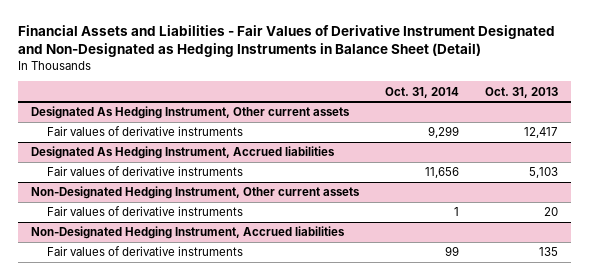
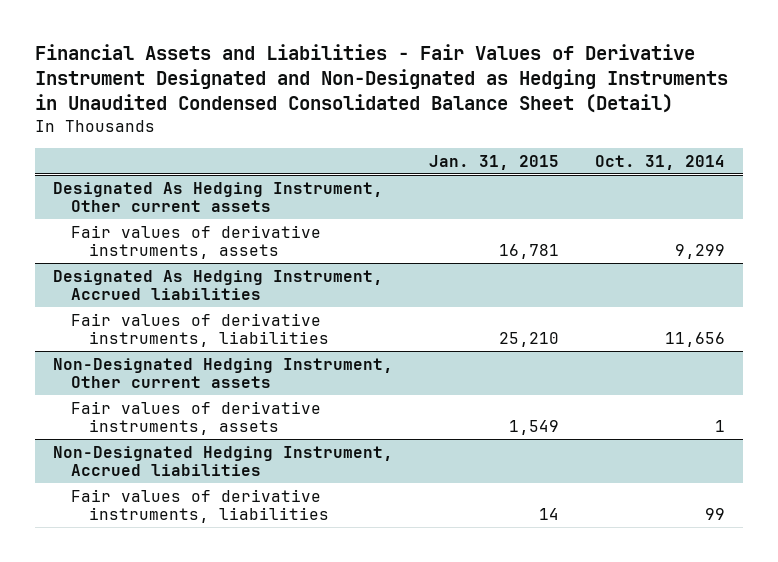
[17,24,555,57] Financial Assets and Liabilities - Fair Values of Derivative Instrument Designated and Non-Designated as Hedging Instruments in Balance Sheet (Detail) -> [34,44,728,114] Financial Assets and Liabilities - Fair Values of Derivative Instrument Designated and Non-Designated as Hedging Instruments in Unaudited Condensed Consolidated Balance Sheet (Detail)
[485,86,559,98] Oct. 31, 2013 -> none
none -> [429,154,560,170] Jan. 31, 2015
[47,126,244,137] Fair values of derivative instruments -> [71,224,322,260] Fair values of derivative instruments, assets
[47,166,244,177] Fair values of derivative instruments -> [71,312,330,348] Fair values of derivative instruments, liabilities
[47,206,244,217] Fair values of derivative instruments -> [71,400,322,436] Fair values of derivative instruments, assets
[47,246,244,257] Fair values of derivative instruments -> [71,488,330,524] Fair values of derivative instruments, liabilities

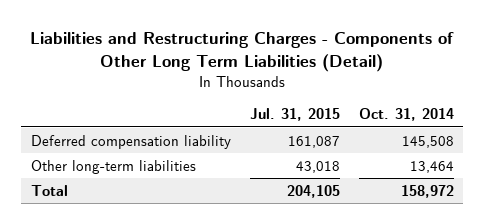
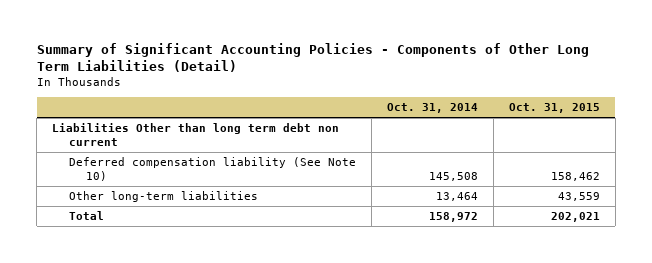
[30,31,455,72] Liabilities and Restructuring Charges - Components of Other Long Term Liabilities (Detail) -> [36,42,589,73] Summary of Significant Accounting Policies - Components of Other Long Term Liabilities (Detail)
[249,108,340,122] Jul. 31, 2015 -> none
none -> [509,103,601,114] Oct. 31, 2015
none -> [51,123,339,146] Liabilities Other than long term debt non current
[30,134,231,149] Deferred compensation liability -> [69,157,357,181] Deferred compensation liability (See Note 10)

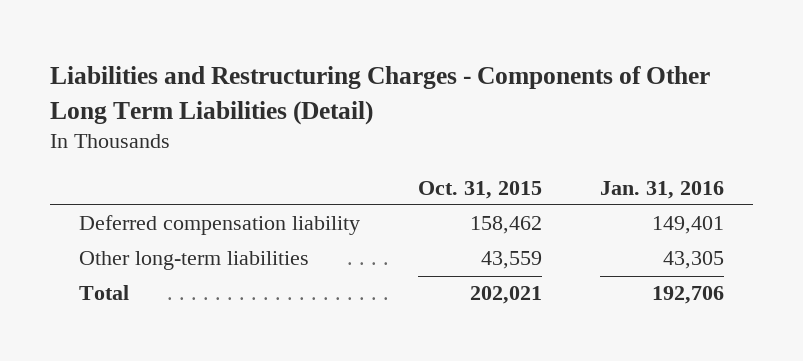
[36,42,589,73] Summary of Significant Accounting Policies - Components of Other Long Term Liabilities (Detail) -> [50,66,711,125] Liabilities and Restructuring Charges - Components of Other Long Term Liabilities (Detail)
[387,103,479,114] Oct. 31, 2014 -> none
none -> [600,180,725,199] Jan. 31, 2016
[51,123,339,146] Liabilities Other than long term debt non current -> none
[69,157,357,181] Deferred compensation liability (See Note 10) -> [79,215,361,236] Deferred compensation liability

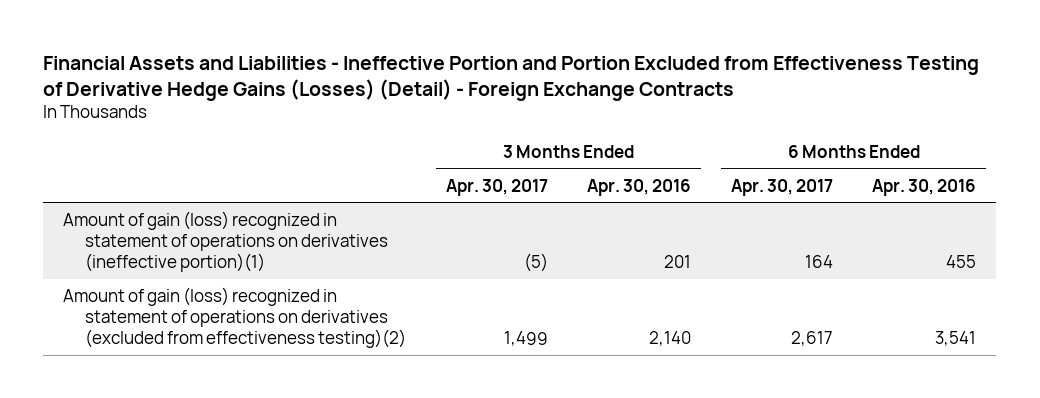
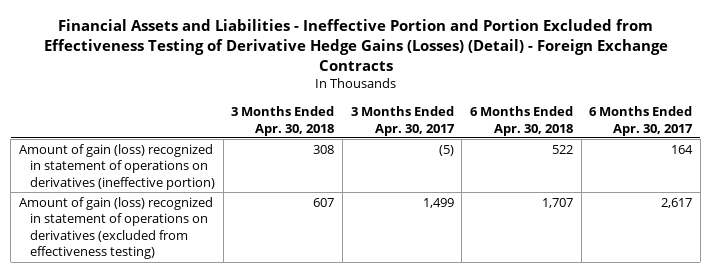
[587,178,692,196] Apr. 30, 2016 -> none
[872,178,977,196] Apr. 30, 2016 -> none
none -> [231,105,335,136] 3 Months Ended Apr. 30, 2018
none -> [469,105,573,136] 6 Months Ended Apr. 30, 2018
[63,210,389,273] Amount of gain (loss) recognized in statement of operations on derivatives (ineffective portion)(1) -> [19,143,215,190] Amount of gain (loss) recognized in statement of operations on derivatives (ineffective portion)
[63,286,407,349] Amount of gain (loss) recognized in statement of operations on derivatives (excluded from effectiveness testing)(2) -> [19,196,214,260] Amount of gain (loss) recognized in statement of operations on derivatives (excluded from effectiveness testing)

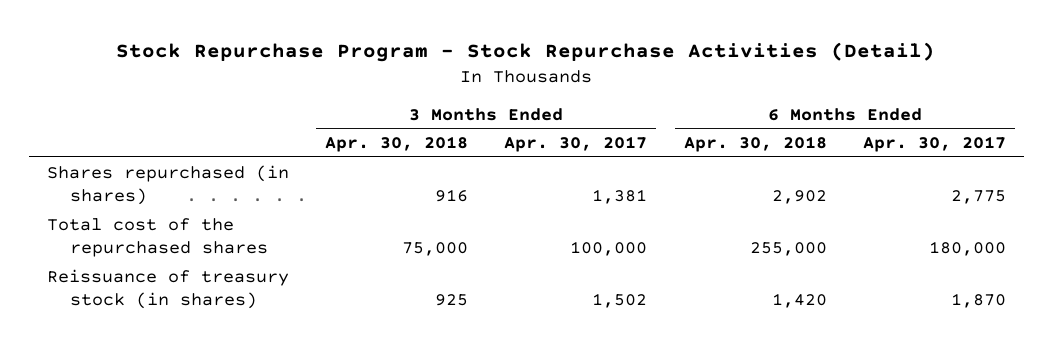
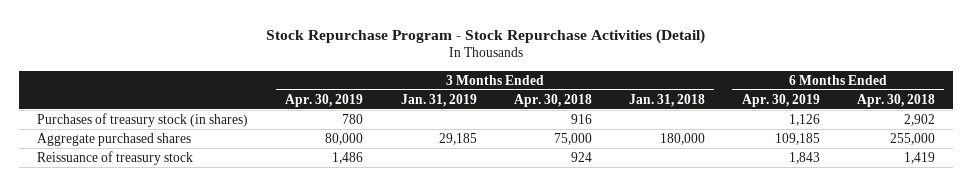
[504,136,648,153] Apr. 30, 2017 -> none
[863,136,1007,153] Apr. 30, 2017 -> none
none -> [285,93,364,107] Apr. 30, 2019
none -> [400,93,477,107] Jan. 31, 2019
none -> [628,93,705,107] Jan. 31, 2018
none -> [741,93,820,107] Apr. 30, 2019
[46,164,289,206] Shares repurchased (in shares) -> [37,112,249,127] Purchases of treasury stock (in shares)
[46,217,268,258] Total cost of the repurchased shares -> [37,132,192,146] Aggregate purchased shares
[46,268,289,310] Reissuance of treasury stock (in shares) -> [37,150,194,165] Reissuance of treasury stock
[435,294,469,307] 925 -> [570,151,592,162] 924
[771,293,827,309] 1,420 -> [903,151,935,164] 1,419

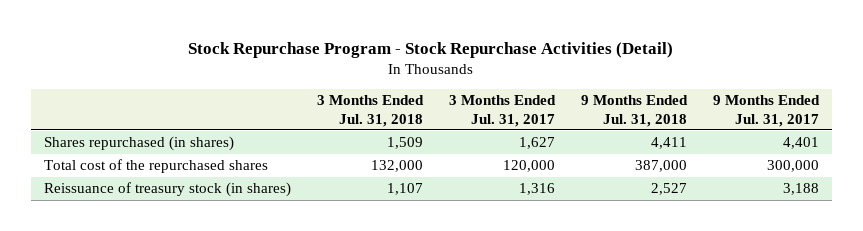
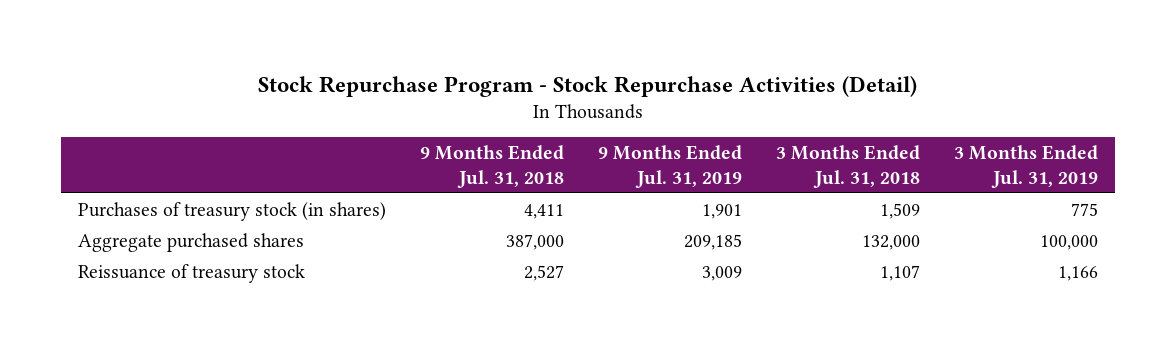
[448,95,556,127] 3 Months Ended Jul. 31, 2017 -> none
[712,95,820,127] 9 Months Ended Jul. 31, 2017 -> none
none -> [598,144,743,188] 9 Months Ended Jul. 31, 2019
none -> [953,144,1098,188] 3 Months Ended Jul. 31, 2019
[43,136,234,152] Shares repurchased (in shares) -> [78,201,387,221] Purchases of treasury stock (in shares)
[43,159,268,174] Total cost of the repurchased shares -> [78,232,305,252] Aggregate purchased shares
[43,182,291,198] Reissuance of treasury stock (in shares) -> [78,263,306,283] Reissuance of treasury stock

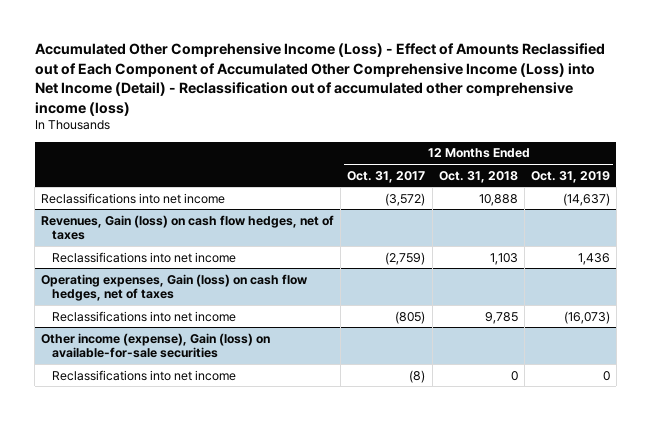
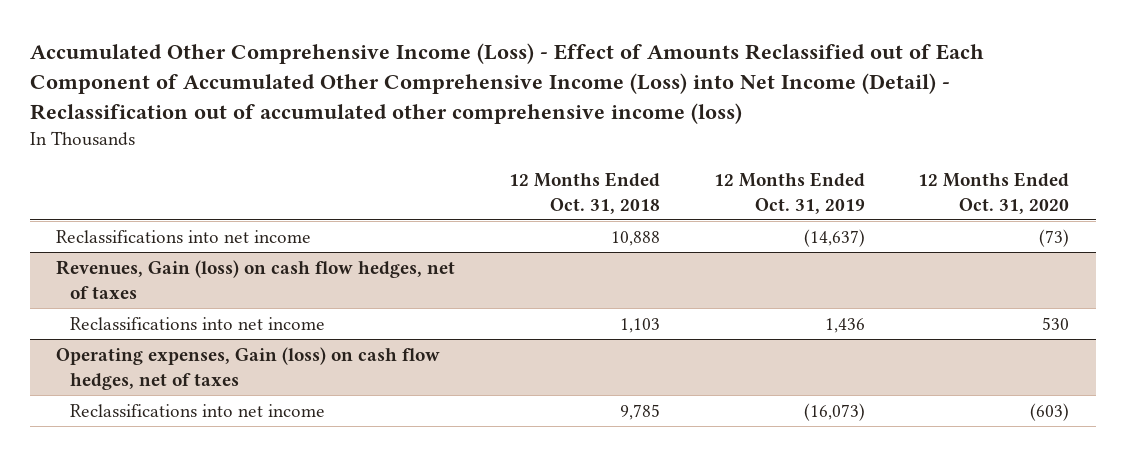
[347,170,426,183] Oct. 31, 2017 -> none
none -> [918,171,1070,214] 12 Months Ended Oct. 31, 2020
[41,332,271,359] Other income (expense), Gain (loss) on available-for-sale securities -> none
[51,369,236,381] Reclassifications into net income -> none

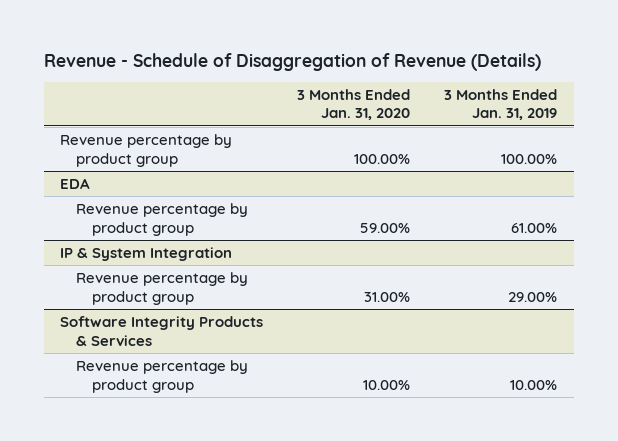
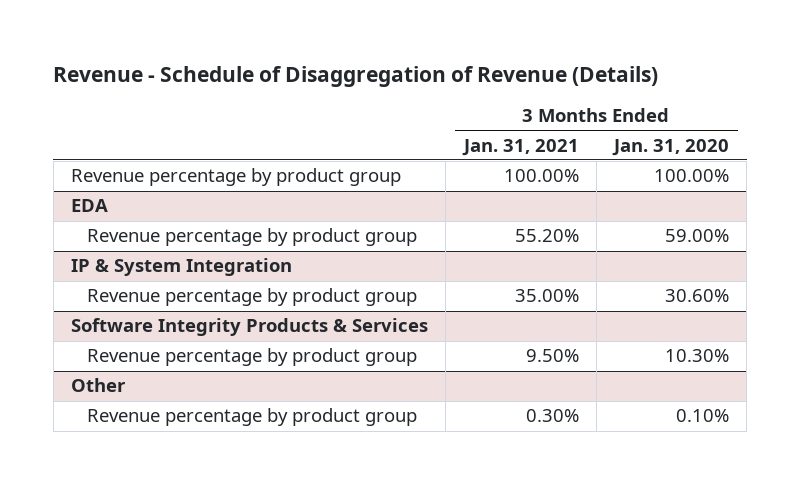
[444,88,558,121] 3 Months Ended Jan. 31, 2019 -> none
none -> [461,138,579,156] Jan. 31, 2021
[364,291,411,302] 31.00% -> [665,289,730,303] 30.60%
[363,379,411,390] 10.00% -> [665,349,730,363] 10.30%
none -> [71,378,127,393] Other
none -> [87,408,418,427] Revenue percentage by product group

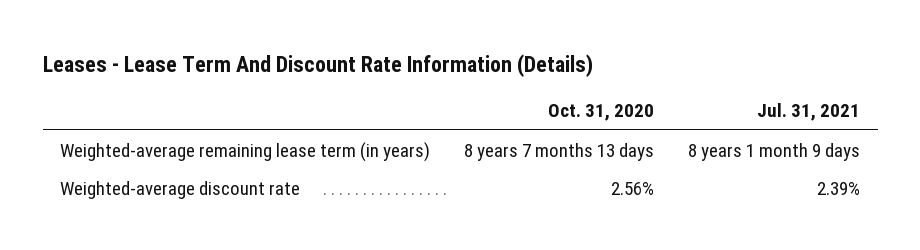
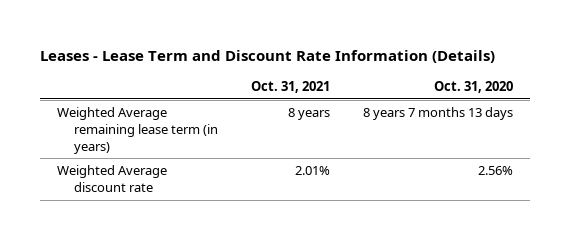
[42,54,593,78] Leases - Lease Term And Discount Rate Information (Details) -> [40,49,496,63] Leases - Lease Term and Discount Rate Information (Details)
[757,103,861,122] Jul. 31, 2021 -> none
none -> [250,81,330,94] Oct. 31, 2021
[59,141,430,162] Weighted-average remaining lease term (in years) -> [57,107,218,154] Weighted Average remaining lease term (in years)
[59,180,300,199] Weighted-average discount rate -> [57,165,168,192] Weighted Average discount rate

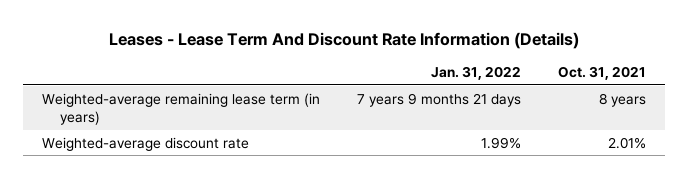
[40,49,496,63] Leases - Lease Term and Discount Rate Information (Details) -> [109,32,580,50] Leases - Lease Term And Discount Rate Information (Details)
[434,81,514,94] Oct. 31, 2020 -> none
none -> [431,65,522,80] Jan. 31, 2022
[57,107,218,154] Weighted Average remaining lease term (in years) -> [41,92,320,125] Weighted-average remaining lease term (in years)
[57,165,168,192] Weighted Average discount rate -> [41,136,249,151] Weighted-average discount rate

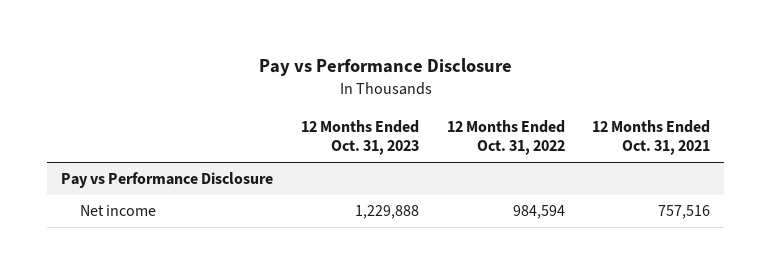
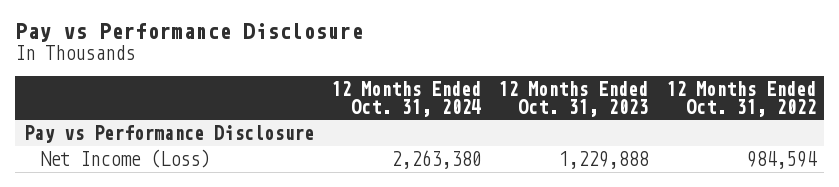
[592,119,711,156] 12 Months Ended Oct. 31, 2021 -> none
none -> [330,80,481,117] 12 Months Ended Oct. 31, 2024
[80,205,157,217] Net income -> [39,148,210,168] Net Income (Loss)

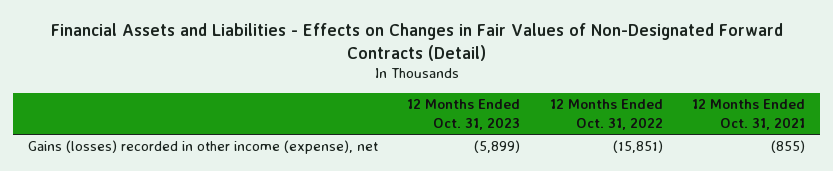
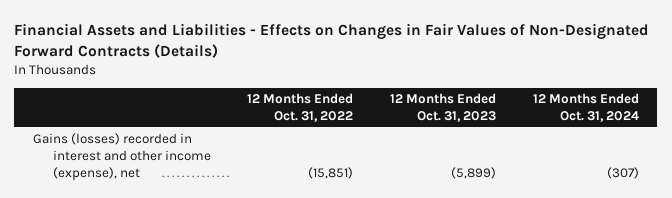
[50,22,783,61] Financial Assets and Liabilities - Effects on Changes in Fair Values of Non-Designated Forward Contracts (Detail) -> [14,23,650,59] Financial Assets and Liabilities - Effects on Changes in Fair Values of Non-Designated Forward Contracts (Details)
[692,99,806,131] 12 Months Ended Oct. 31, 2021 -> none
none -> [532,93,639,122] 12 Months Ended Oct. 31, 2024
[27,140,378,155] Gains (losses) recorded in other income (expense), net -> [32,133,211,182] Gains (losses) recorded in interest and other income (expense), net

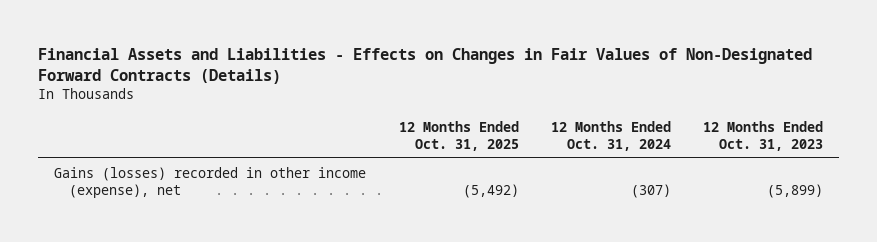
[247,93,354,122] 12 Months Ended Oct. 31, 2022 -> none
none -> [398,120,519,151] 12 Months Ended Oct. 31, 2025
[32,133,211,182] Gains (losses) recorded in interest and other income (expense), net -> [54,166,367,198] Gains (losses) recorded in other income (expense), net

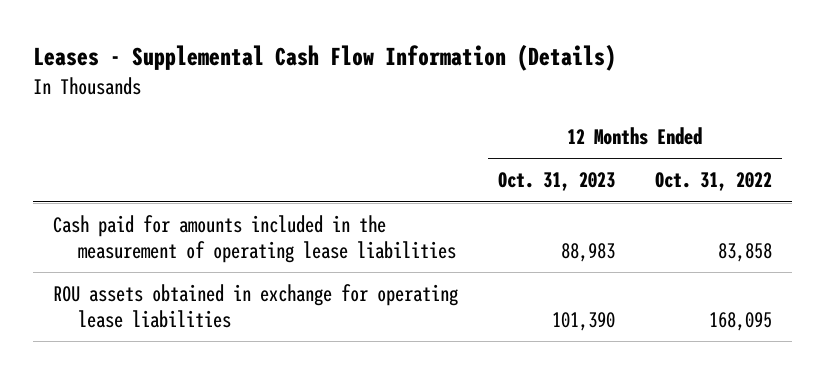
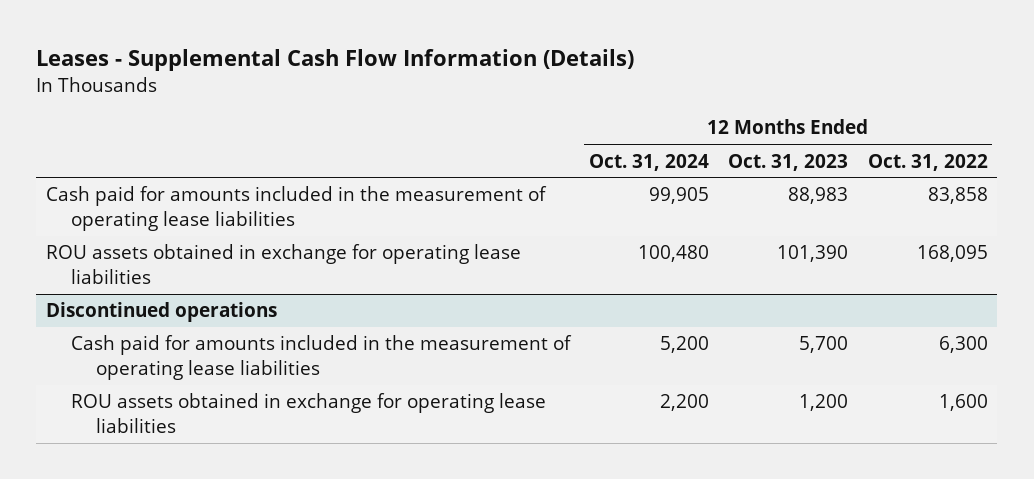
none -> [589,153,710,171] Oct. 31, 2024
none -> [45,302,277,323] Discontinued operations
none -> [70,335,572,380] Cash paid for amounts included in the measurement of operating lease liabilities
none -> [70,393,546,433] ROU assets obtained in exchange for operating lease liabilities

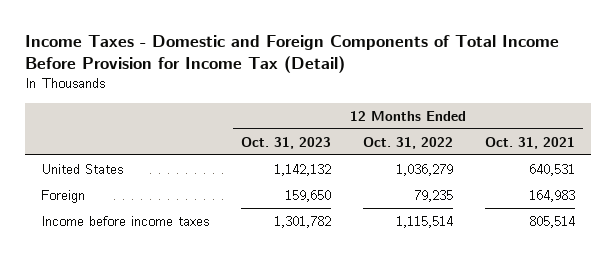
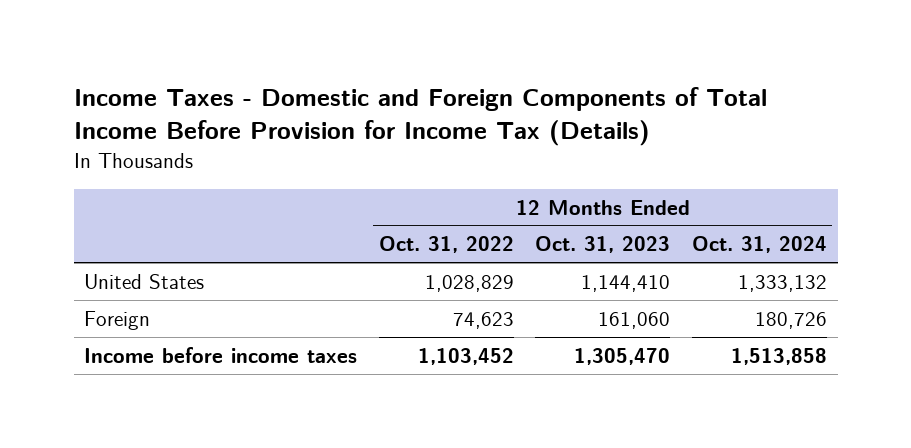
[25,35,560,74] Income Taxes - Domestic and Foreign Components of Total Income Before Provision for Income Tax (Detail) -> [73,87,767,147] Income Taxes - Domestic and Foreign Components of Total Income Before Provision for Income Tax (Details)
[485,136,576,149] Oct. 31, 2021 -> none
none -> [691,236,827,254] Oct. 31, 2024
[274,163,332,176] 1,142,132 -> [581,274,671,292] 1,144,410
[396,163,454,176] 1,036,279 -> [424,274,514,292] 1,028,829
[285,189,332,202] 159,650 -> [598,311,671,329] 161,060
[414,189,454,202] 79,235 -> [452,311,514,329] 74,623
[274,215,332,228] 1,301,782 -> [574,347,671,365] 1,305,470
[396,215,454,228] 1,115,514 -> [417,347,514,365] 1,103,452

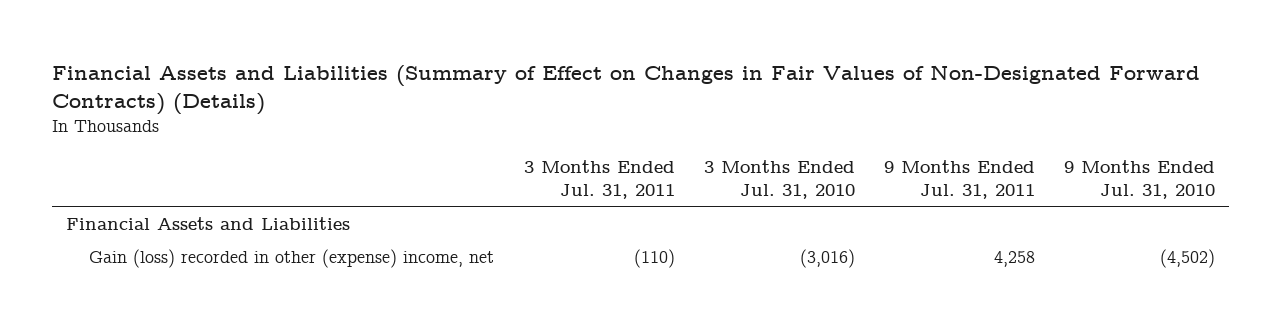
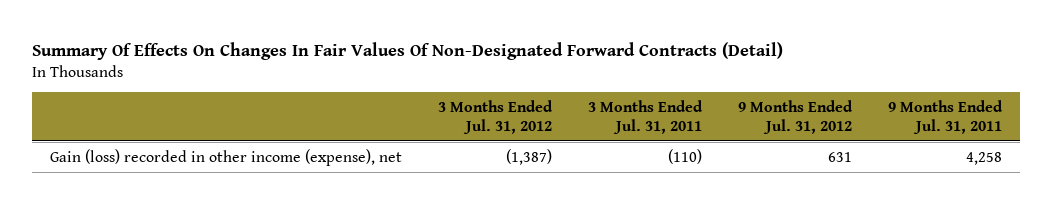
[51,64,1200,115] Financial Assets and Liabilities (Summary of Effect on Changes in Fair Values of Non-Designated Forward Contracts) (Details) -> [31,41,783,60] Summary Of Effects On Changes In Fair Values Of Non-Designated Forward Contracts (Detail)
[703,160,855,199] 3 Months Ended Jul. 31, 2010 -> none
[1063,160,1215,199] 9 Months Ended Jul. 31, 2010 -> none
none -> [437,99,553,134] 3 Months Ended Jul. 31, 2012
none -> [737,99,853,134] 9 Months Ended Jul. 31, 2012
[66,216,351,230] Financial Assets and Liabilities -> none
[89,248,495,268] Gain (loss) recorded in other (expense) income, net -> [49,148,402,166] Gain (loss) recorded in other income (expense), net

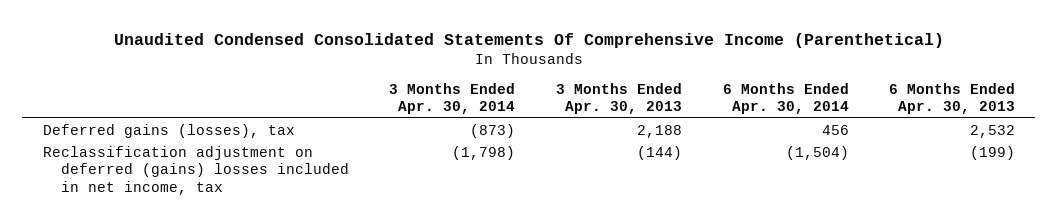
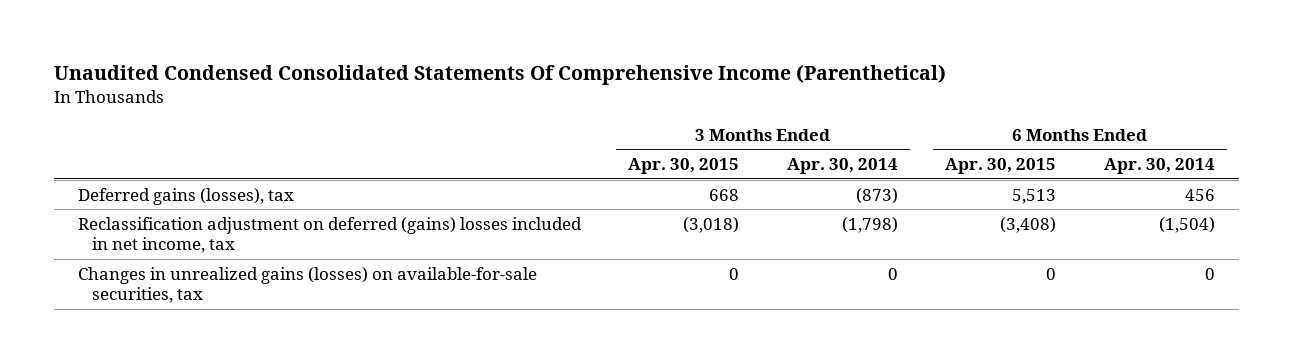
[556,82,683,115] 3 Months Ended Apr. 30, 2013 -> none
[889,82,1016,115] 6 Months Ended Apr. 30, 2013 -> none
none -> [628,158,740,175] Apr. 30, 2015
none -> [945,158,1057,175] Apr. 30, 2015
none -> [77,266,537,304] Changes in unrealized gains (losses) on available-for-sale securities, tax

